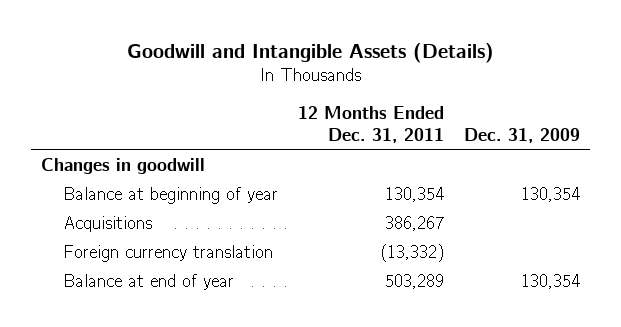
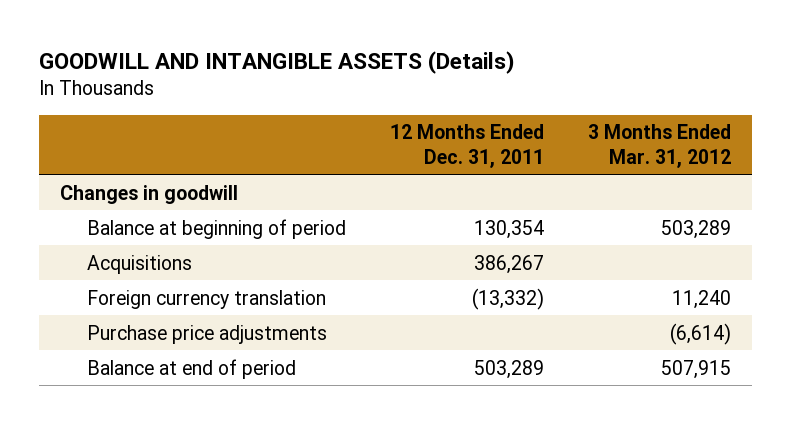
[126,43,494,64] Goodwill and Intangible Assets (Details) -> [38,50,515,74] GOODWILL AND INTANGIBLE ASSETS (Details)
[463,128,580,144] Dec. 31, 2009 -> none
none -> [587,124,731,168] 3 Months Ended Mar. 31, 2012
[62,187,278,205] Balance at beginning of year -> [87,218,347,239] Balance at beginning of period
none -> [87,324,328,344] Purchase price adjustments
[62,274,234,291] Balance at end of year -> [87,358,297,379] Balance at end of period

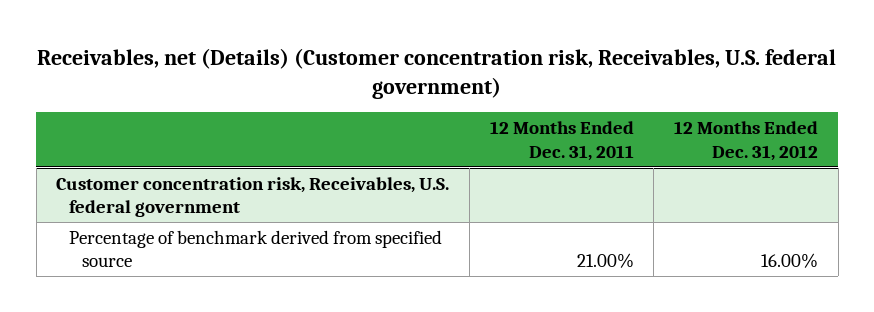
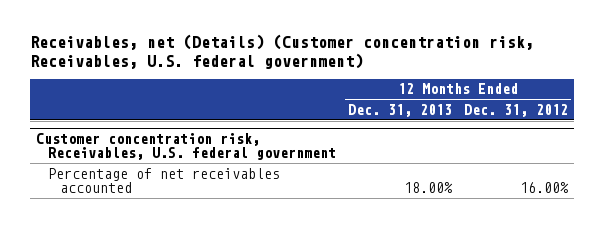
[489,121,634,161] 12 Months Ended Dec. 31, 2011 -> none
none -> [348,103,453,117] Dec. 31, 2013
[69,229,443,268] Percentage of benchmark derived from specified source -> [47,167,280,193] Percentage of net receivables accounted

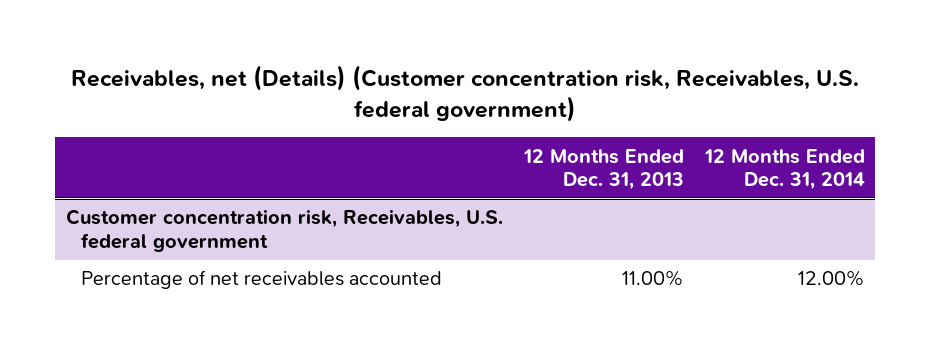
[464,103,569,117] Dec. 31, 2012 -> none
none -> [703,148,865,190] 12 Months Ended Dec. 31, 2014
[404,181,454,193] 18.00% -> [621,270,684,287] 11.00%

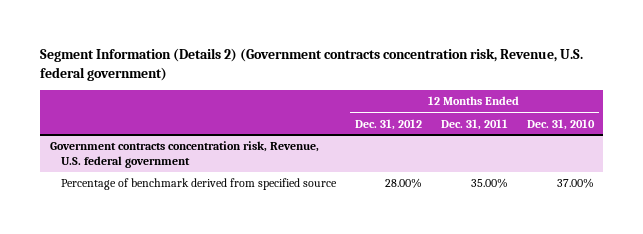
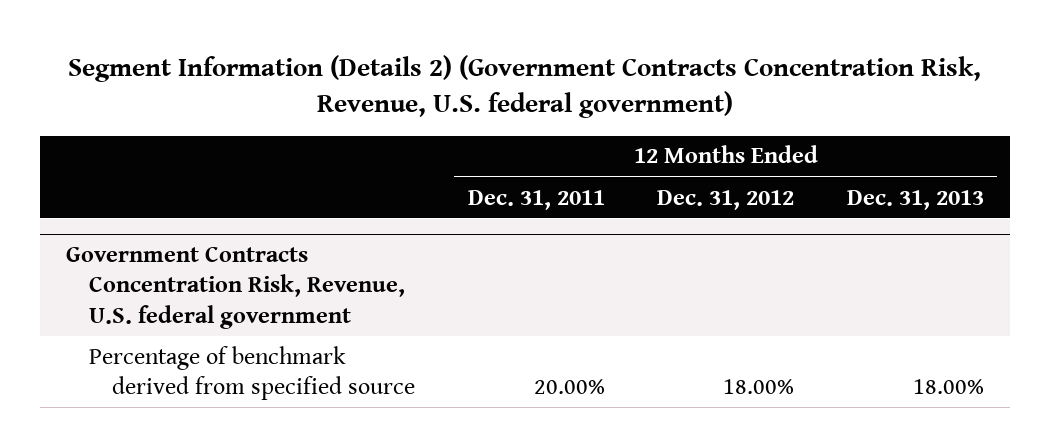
[40,48,584,81] Segment Information (Details 2) (Government contracts concentration risk, Revenue, U.S. federal government) -> [68,55,982,119] Segment Information (Details 2) (Government Contracts Concentration Risk, Revenue, U.S. federal government)
[526,118,595,130] Dec. 31, 2010 -> none
none -> [846,189,984,210] Dec. 31, 2013
[49,141,319,169] Government contracts concentration risk, Revenue, U.S. federal government -> [66,246,406,329] Government Contracts Concentration Risk, Revenue, U.S. federal government
[384,178,422,189] 28.00% -> [723,379,795,395] 18.00%
[470,178,508,189] 35.00% -> [533,379,605,395] 20.00%

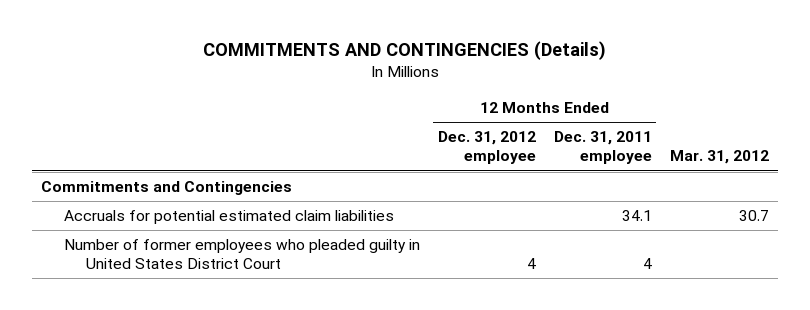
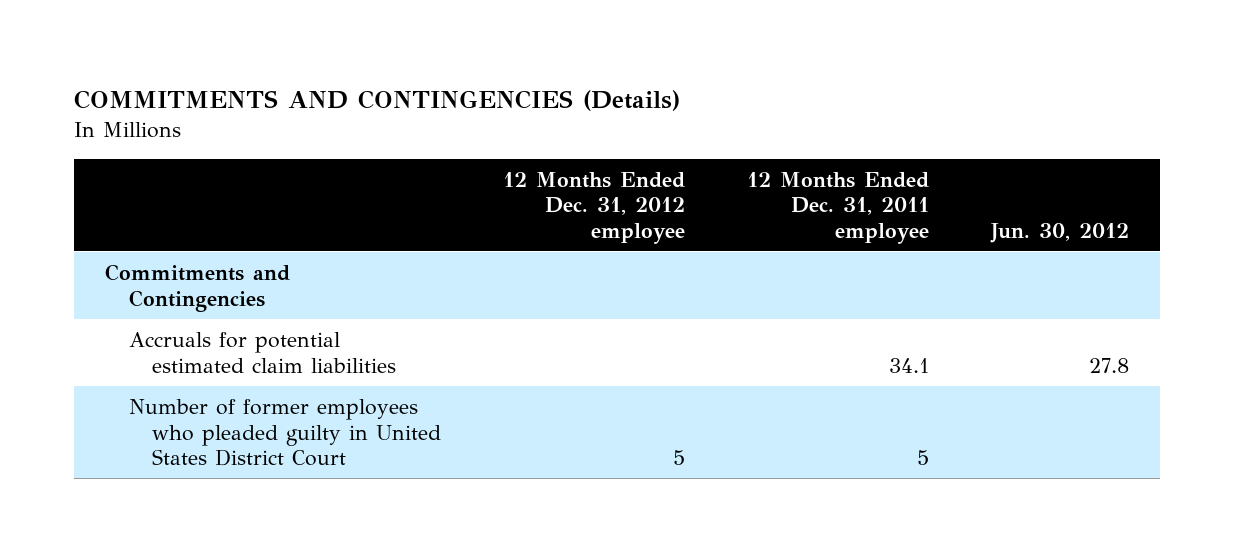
[669,150,769,165] Mar. 31, 2012 -> none
none -> [989,222,1129,243] Jun. 30, 2012
[526,258,536,270] 4 -> [673,450,686,466] 5
[642,258,652,270] 4 -> [917,450,930,466] 5

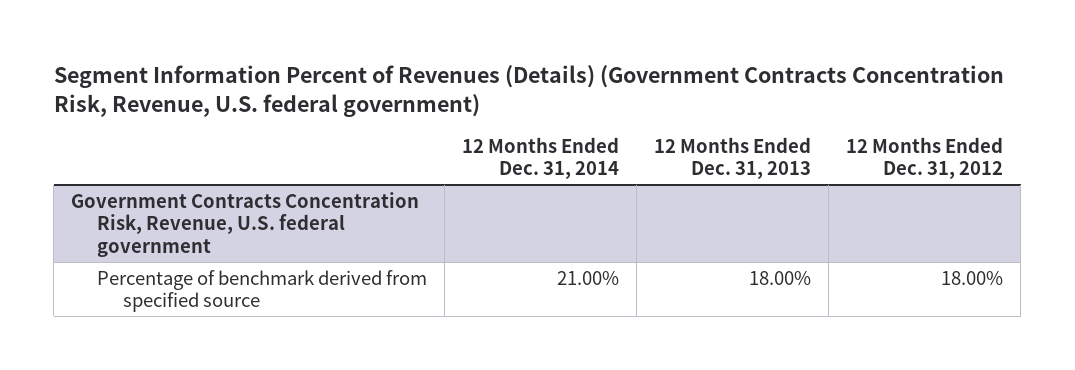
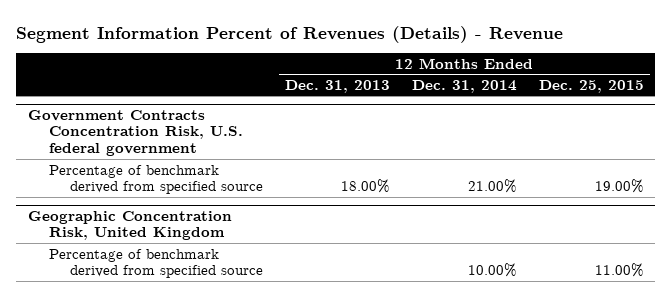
[53,64,1004,117] Segment Information Percent of Revenues (Details) (Government Contracts Concentration Risk, Revenue, U.S. federal government) -> [16,25,564,43] Segment Information Percent of Revenues (Details) - Revenue
[846,136,1004,180] 12 Months Ended Dec. 31, 2012 -> none
none -> [539,79,645,93] Dec. 25, 2015
[71,191,420,258] Government Contracts Concentration Risk, Revenue, U.S. federal government -> [27,109,243,157] Government Contracts Concentration Risk, U.S. federal government
none -> [27,210,232,241] Geographic Concentration Risk, United Kingdom
none -> [48,248,263,279] Percentage of benchmark derived from specified source

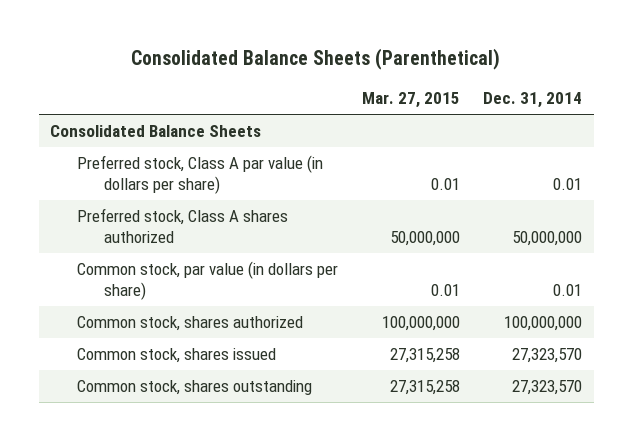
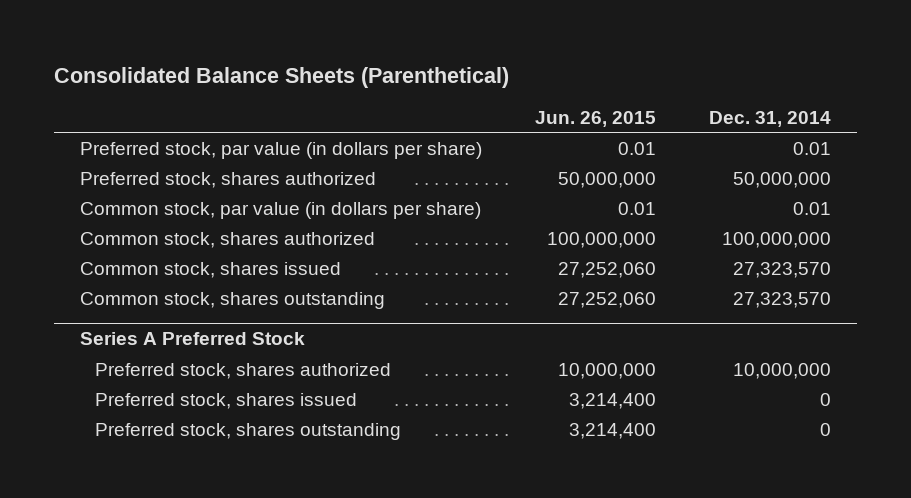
[361,92,460,109] Mar. 27, 2015 -> none
none -> [535,110,657,127] Jun. 26, 2015
[50,125,262,138] Consolidated Balance Sheets -> none
[77,155,324,195] Preferred stock, Class A par value (in dollars per share) -> [80,141,483,159] Preferred stock, par value (in dollars per share)
[77,208,289,244] Preferred stock, Class A shares authorized -> [80,171,377,188] Preferred stock, shares authorized
none -> [80,332,306,346] Series A Preferred Stock
none -> [95,362,392,379] Preferred stock, shares authorized
none -> [95,392,358,409] Preferred stock, shares issued
none -> [95,422,402,440] Preferred stock, shares outstanding

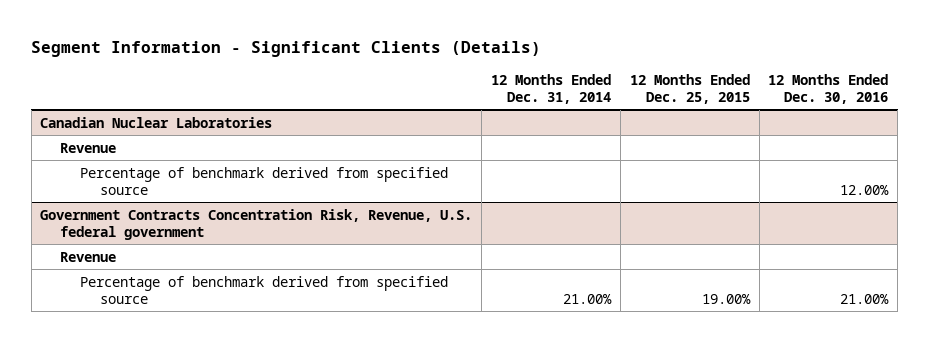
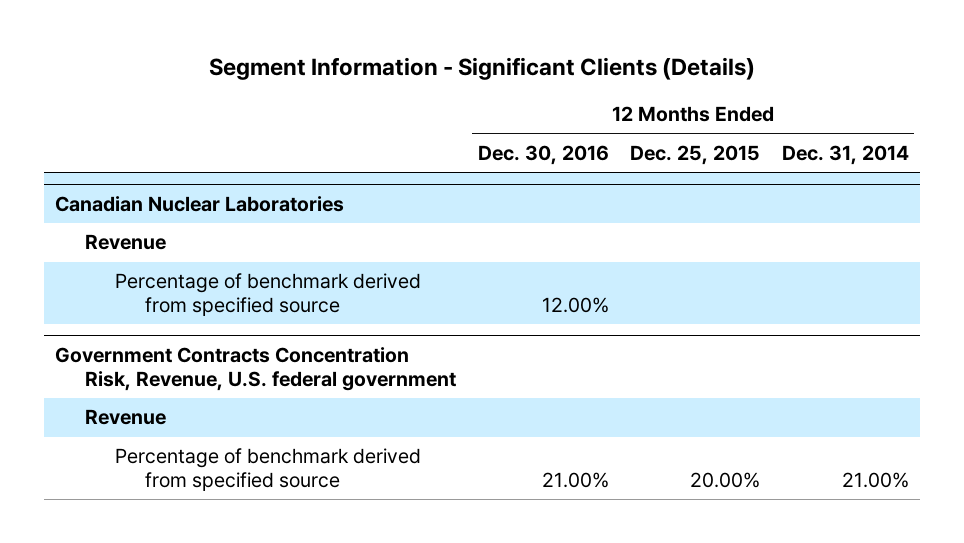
[701,293,751,304] 19.00% -> [690,472,761,489] 20.00%

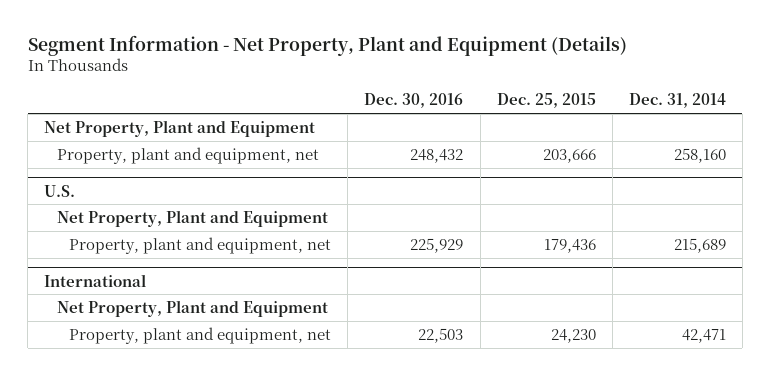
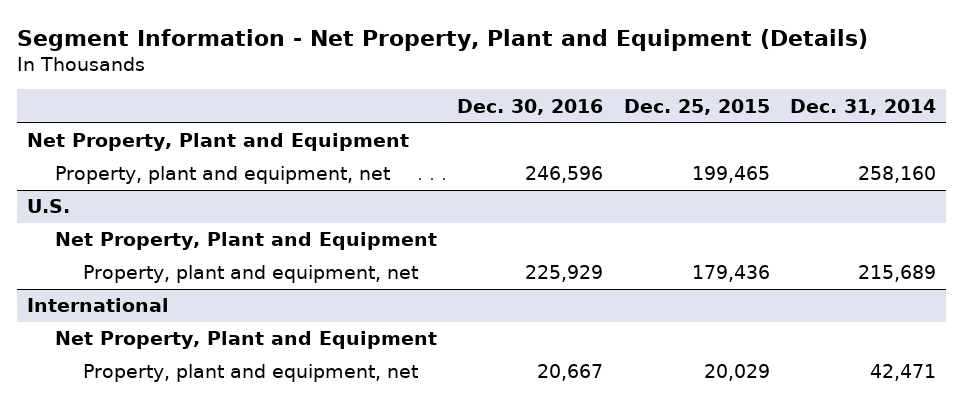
[410,148,464,163] 248,432 -> [525,166,604,184] 246,596
[542,148,596,163] 203,666 -> [691,166,770,184] 199,465
[418,327,464,343] 22,503 -> [537,364,604,382] 20,667
[550,328,596,343] 24,230 -> [703,364,770,382] 20,029

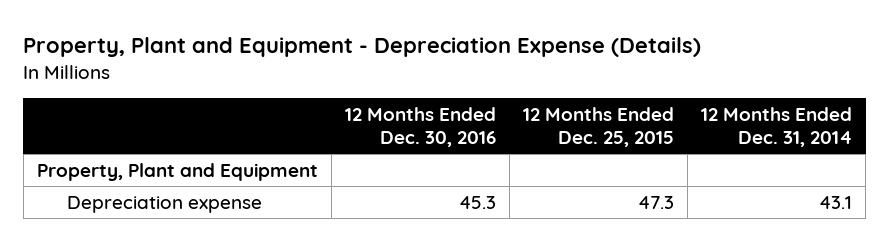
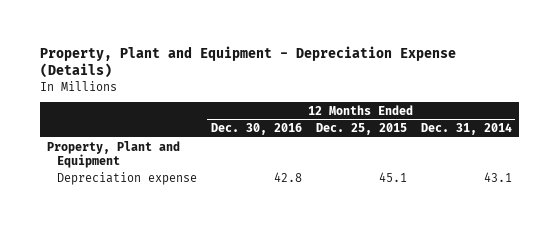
[458,196,496,210] 45.3 -> [273,171,302,182] 42.8
[637,196,674,210] 47.3 -> [378,171,407,182] 45.1

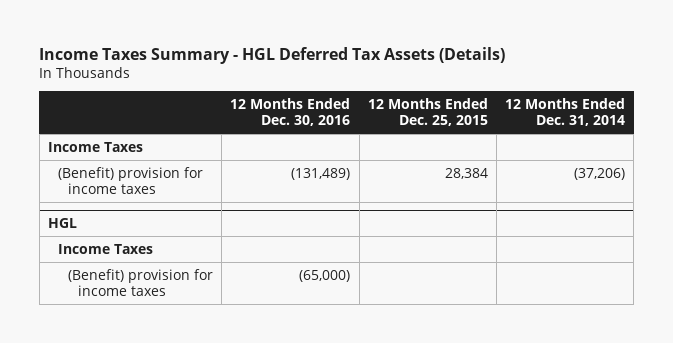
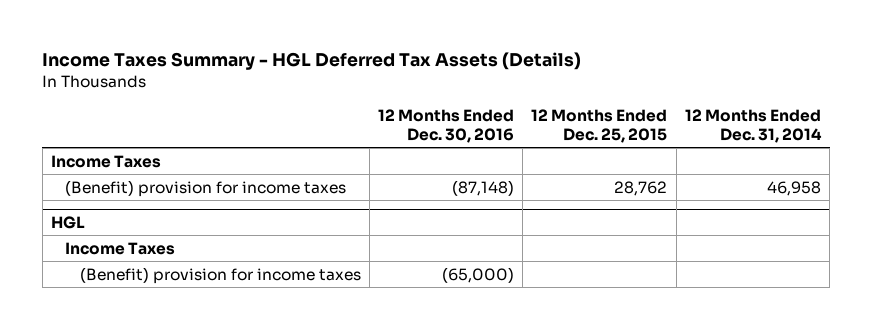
[291,167,351,180] (131,489) -> [452,179,515,196] (87,148)
[444,167,488,179] 28,384 -> [614,180,668,196] 28,762
[574,167,626,180] (37,206) -> [766,180,821,196] 46,958

